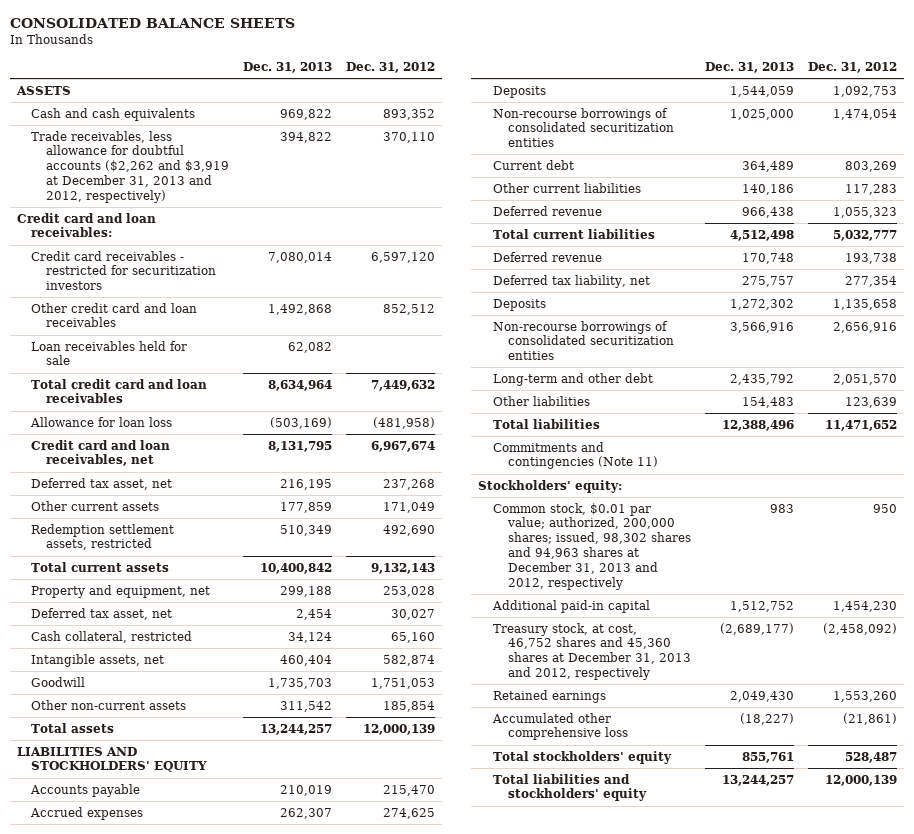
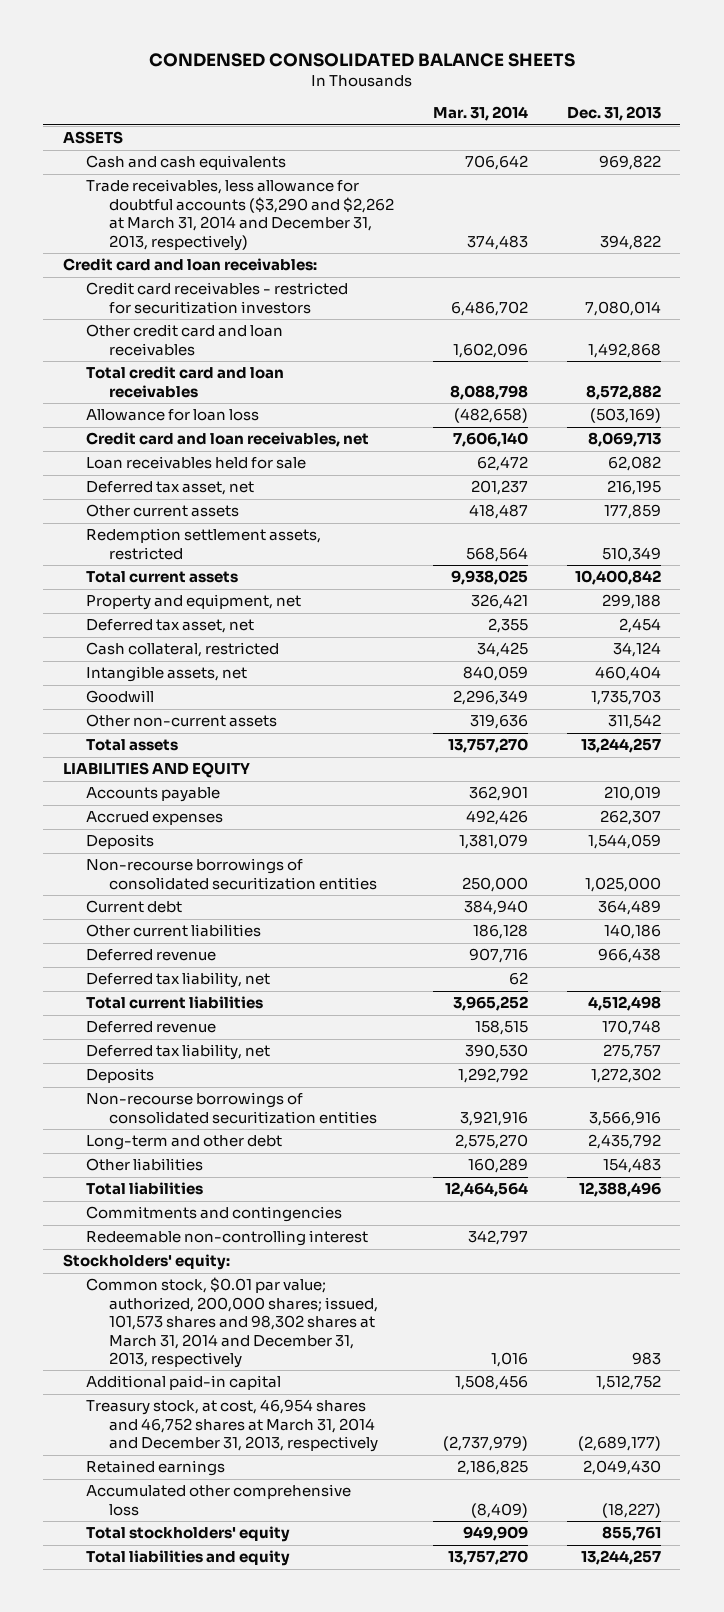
[9,17,295,28] CONSOLIDATED BALANCE SHEETS -> [148,53,575,68] CONDENSED CONSOLIDATED BALANCE SHEETS
[346,62,436,74] Dec. 31, 2012 -> none
none -> [433,106,529,122] Mar. 31, 2014
[31,130,230,203] Trade receivables, less allowance for doubtful accounts ($2,262 and $3,919 at December 31, 2013 and 2012, respectively) -> [85,179,395,251] Trade receivables, less allowance for doubtful accounts ($3,290 and $2,262 at March 31, 2014 and December 31, 2013, respectively)
[268,379,333,391] 8,634,964 -> [586,384,662,400] 8,572,882
[268,440,333,452] 8,131,795 -> [588,432,662,448] 8,069,713
[31,340,188,366] Loan receivables held for sale -> [85,456,306,470] Loan receivables held for sale
[16,746,208,773] LIABILITIES AND STOCKHOLDERS' EQUITY -> [62,762,250,779] LIABILITIES AND EQUITY
none -> [85,972,270,989] Deferred tax liability, net
[493,441,659,470] Commitments and contingencies (Note 11) -> [85,1206,342,1223] Commitments and contingencies
none -> [85,1230,368,1247] Redeemable non-controlling interest
[493,502,692,590] Common stock, $0.01 par value; authorized, 200,000 shares; issued, 98,302 shares and 94,963 shares at December 31, 2013 and 2012, respectively -> [85,1277,379,1368] Common stock, $0.01 par value; authorized, 200,000 shares; issued, 101,573 shares and 98,302 shares at March 31, 2014 and December 31, 2013, respectively
[493,622,692,681] Treasury stock, at cost, 46,752 shares and 45,360 shares at December 31, 2013 and 2012, respectively -> [85,1399,379,1453] Treasury stock, at cost, 46,954 shares and 46,752 shares at March 31, 2014 and December 31, 2013, respectively
[493,773,648,802] Total liabilities and stockholders' equity -> [85,1550,290,1567] Total liabilities and equity

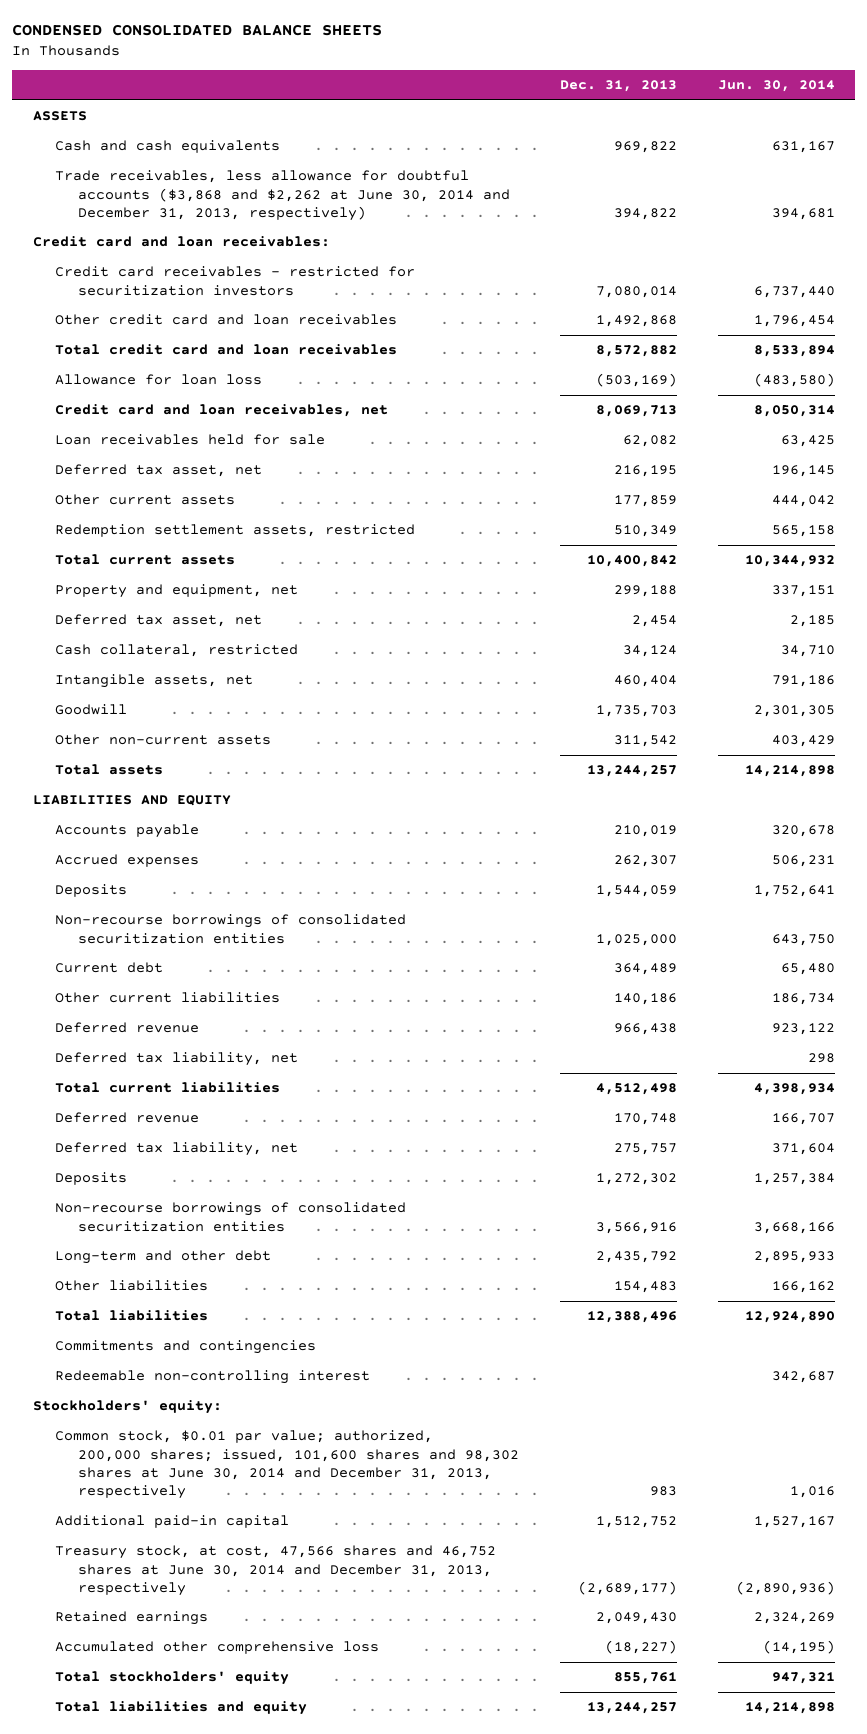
[433,106,529,122] Mar. 31, 2014 -> none
none -> [717,80,835,93] Jun. 30, 2014
[85,179,395,251] Trade receivables, less allowance for doubtful accounts ($3,290 and $2,262 at March 31, 2014 and December 31, 2013, respectively) -> [55,170,511,221] Trade receivables, less allowance for doubtful accounts ($3,868 and $2,262 at June 30, 2014 and December 31, 2013, respectively)
[85,1277,379,1368] Common stock, $0.01 par value; authorized, 200,000 shares; issued, 101,573 shares and 98,302 shares at March 31, 2014 and December 31, 2013, respectively -> [55,1430,520,1499] Common stock, $0.01 par value; authorized, 200,000 shares; issued, 101,600 shares and 98,302 shares at June 30, 2014 and December 31, 2013, respectively
[85,1399,379,1453] Treasury stock, at cost, 46,954 shares and 46,752 shares at March 31, 2014 and December 31, 2013, respectively -> [55,1545,497,1596] Treasury stock, at cost, 47,566 shares and 46,752 shares at June 30, 2014 and December 31, 2013, respectively

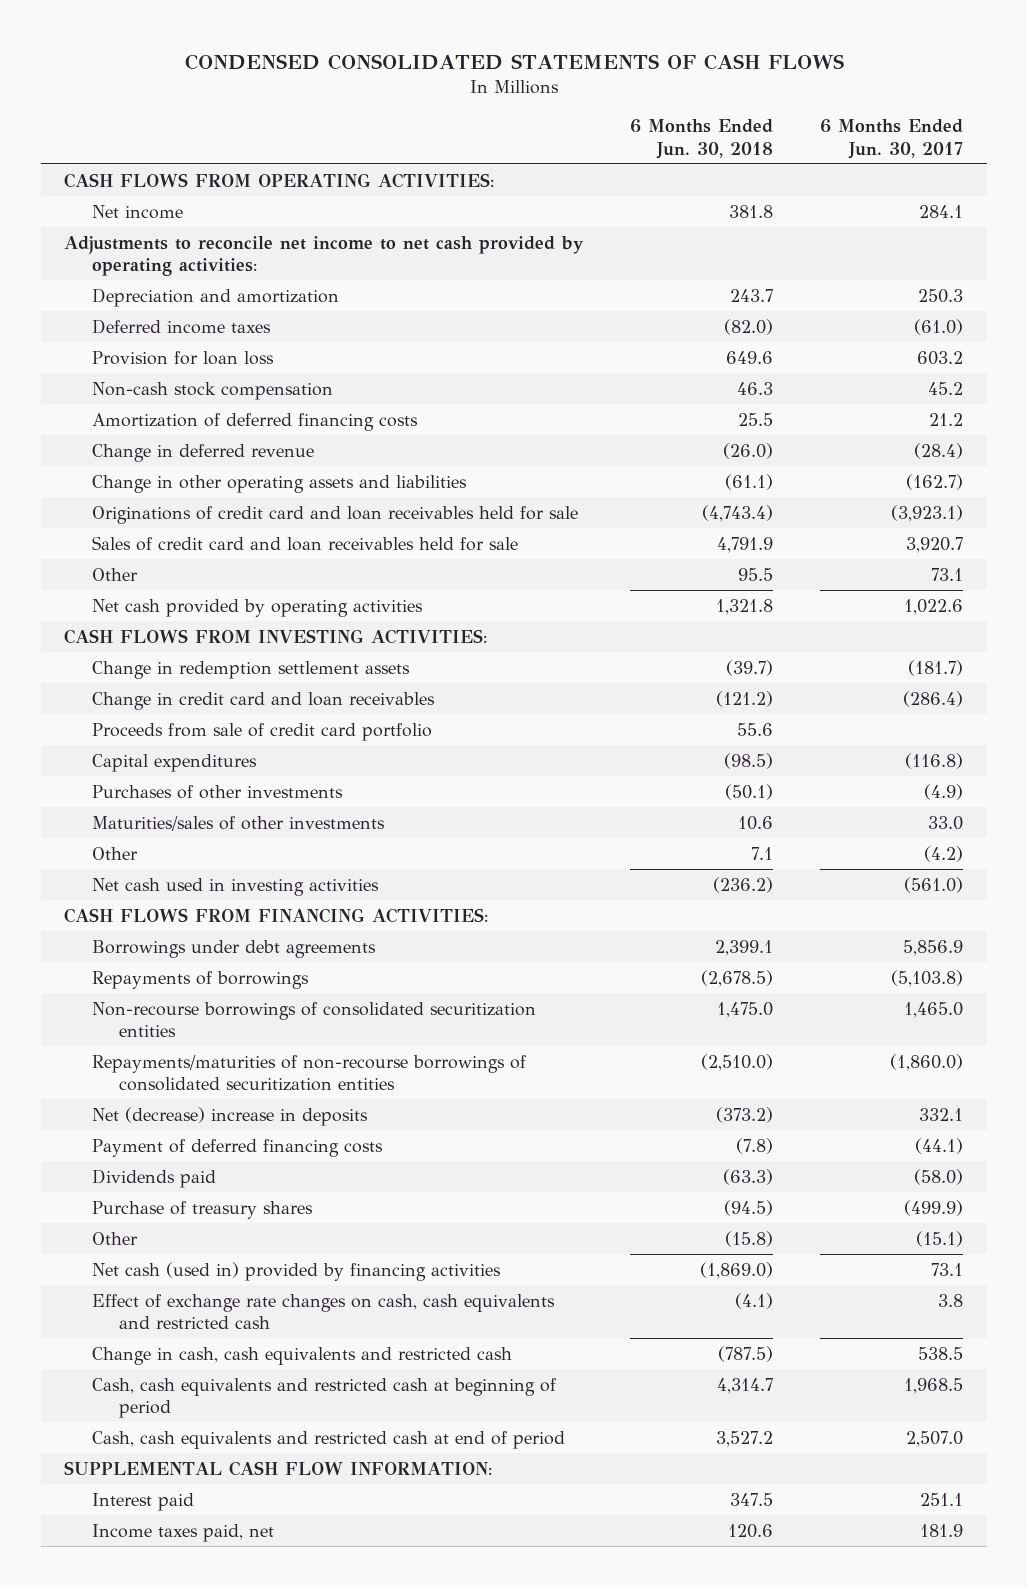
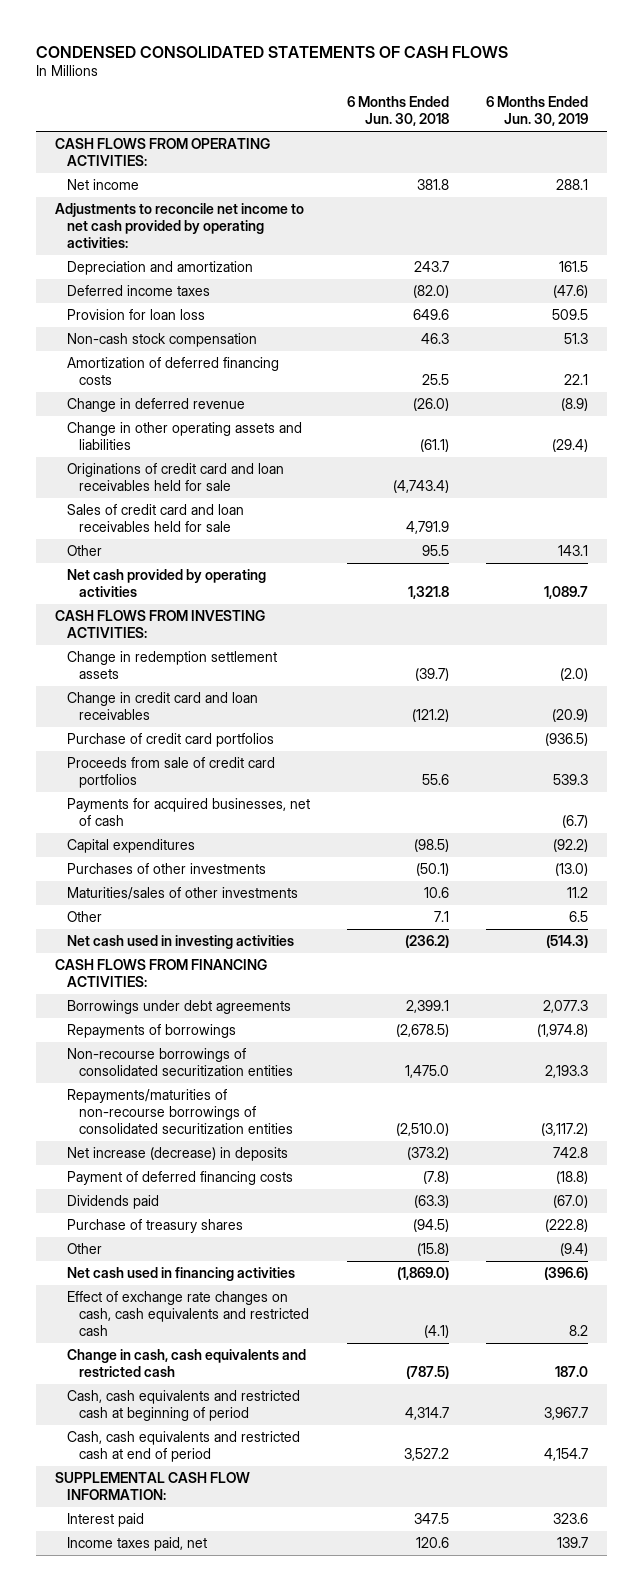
[820,119,964,159] 6 Months Ended Jun. 30, 2017 -> none
none -> [486,96,589,127] 6 Months Ended Jun. 30, 2019
none -> [66,733,274,748] Purchase of credit card portfolios
[91,722,432,741] Proceeds from sale of credit card portfolio -> [66,757,275,788] Proceeds from sale of credit card portfolios
none -> [66,798,310,826] Payments for acquired businesses, net of cash
[91,1106,368,1126] Net (decrease) increase in deposits -> [66,1147,288,1162] Net increase (decrease) in deposits
[91,1261,501,1281] Net cash (used in) provided by financing activities -> [66,1267,295,1282] Net cash used in financing activities

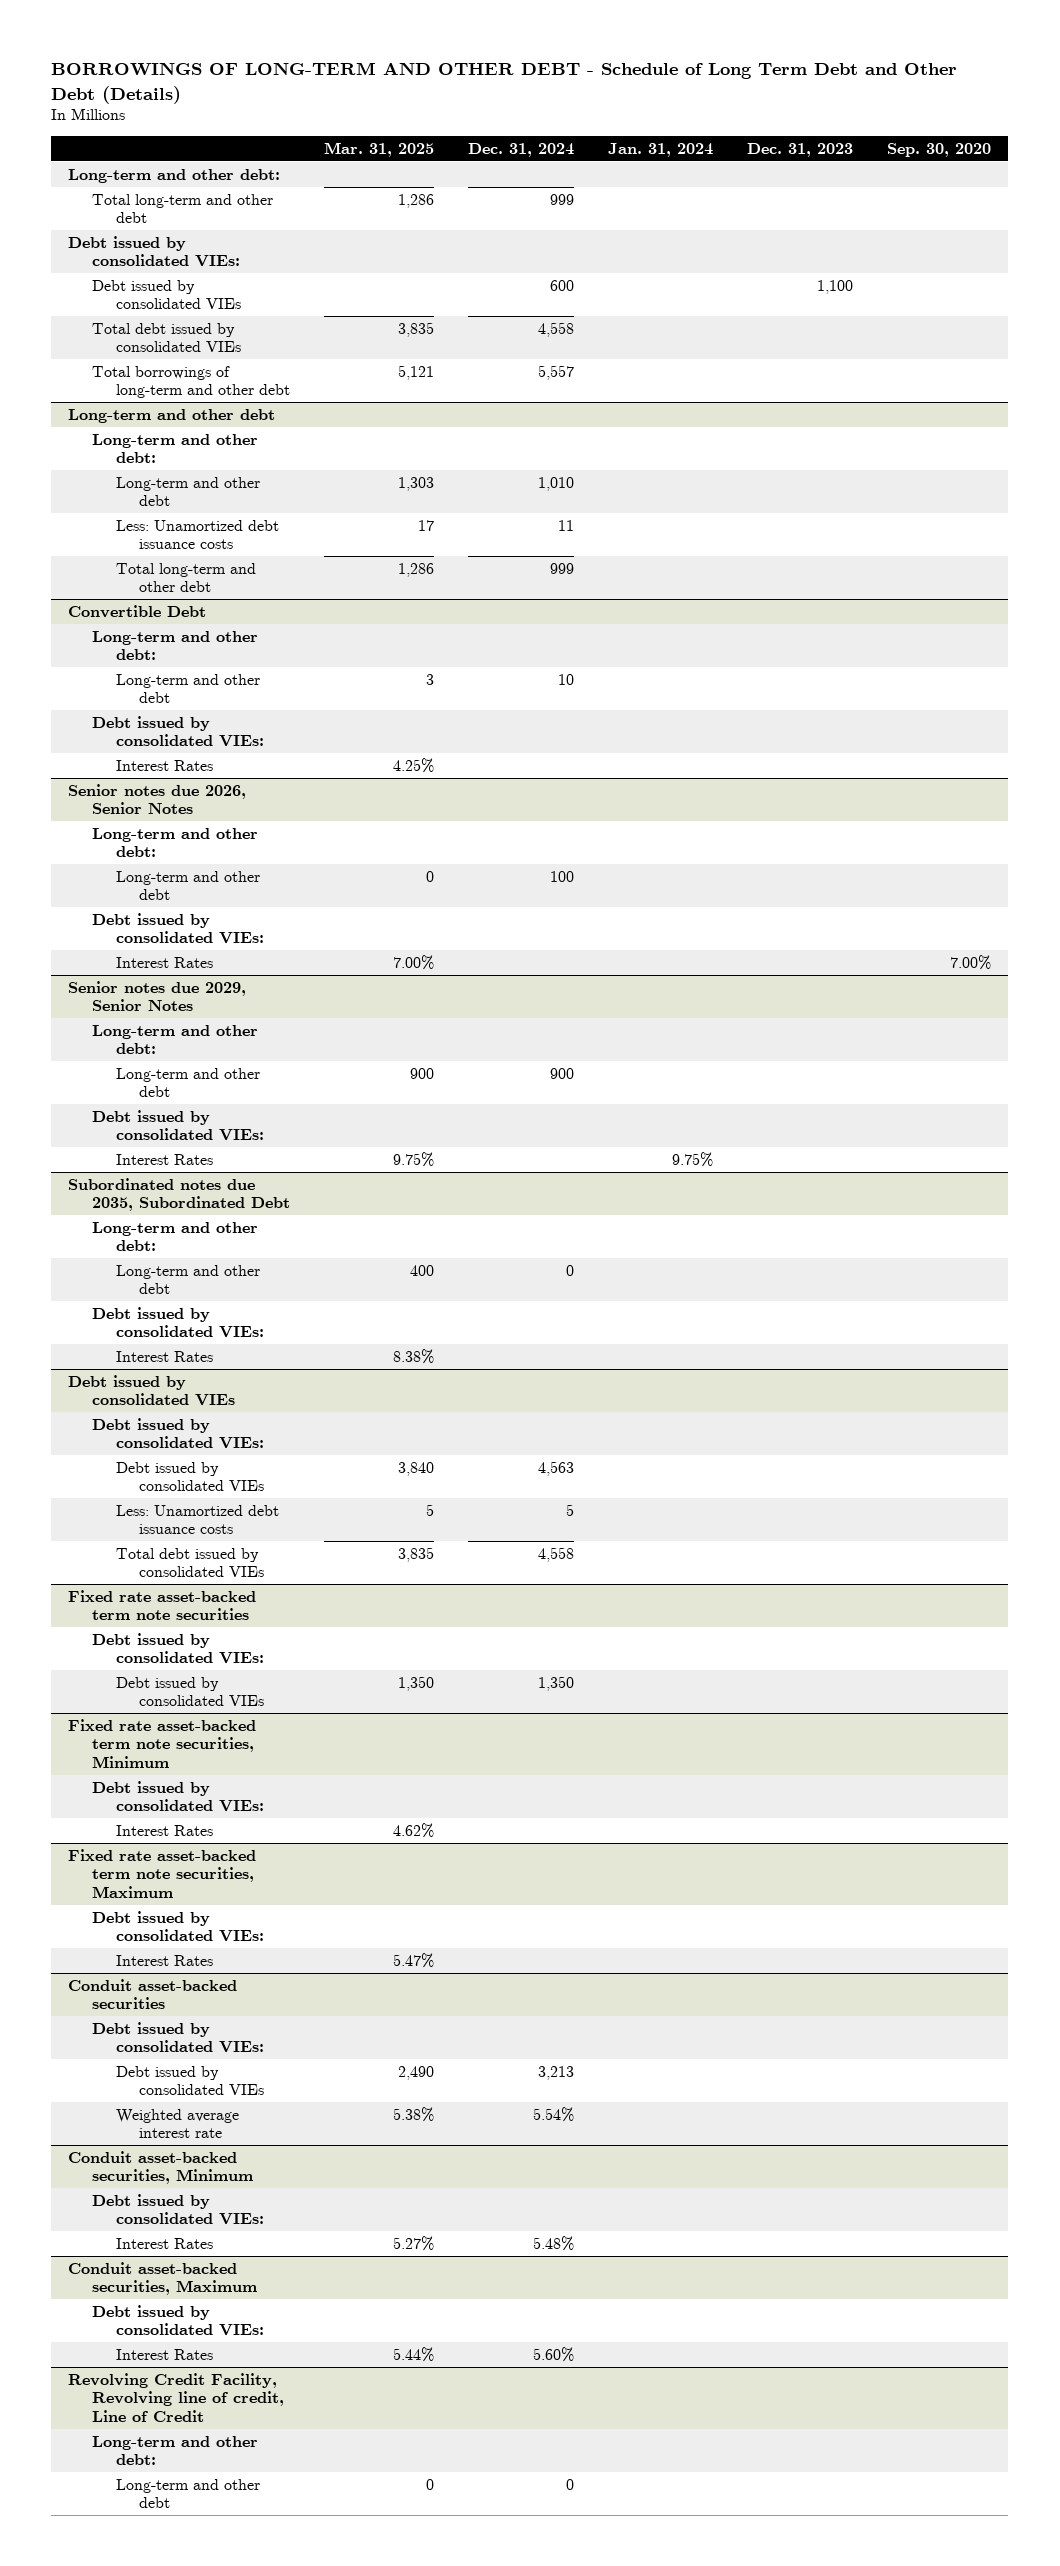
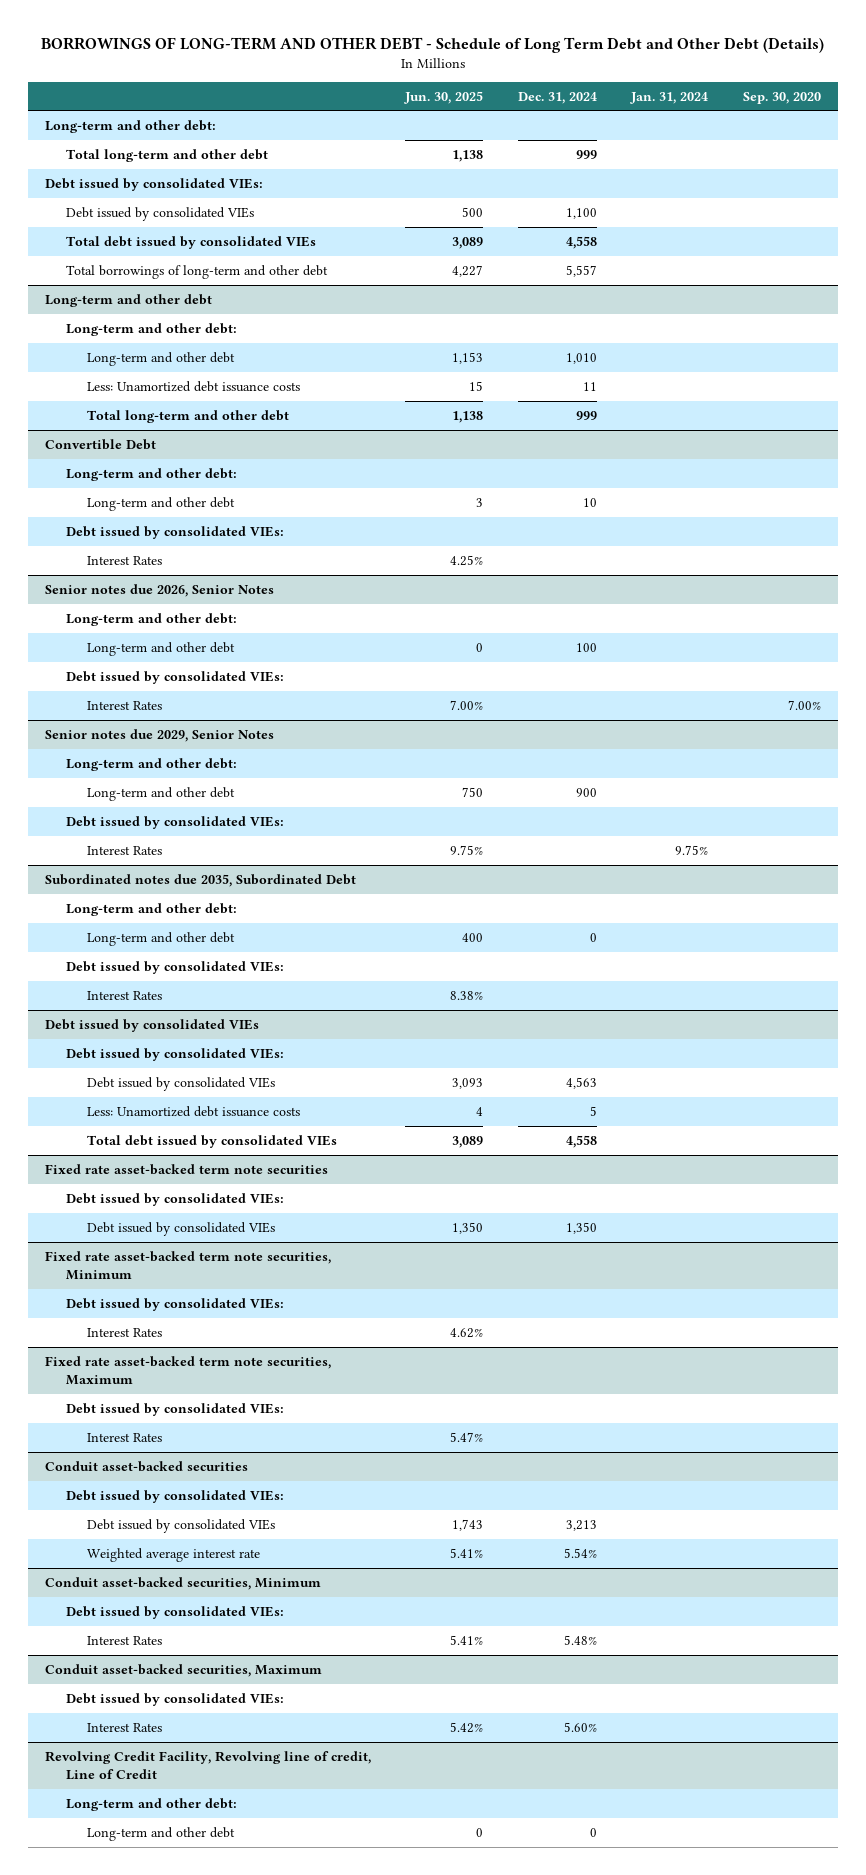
[324,141,435,157] Mar. 31, 2025 -> none
[747,142,854,157] Dec. 31, 2023 -> none
none -> [404,90,484,104] Jun. 30, 2025
[550,279,575,291] 600 -> [565,207,597,219] 1,100

